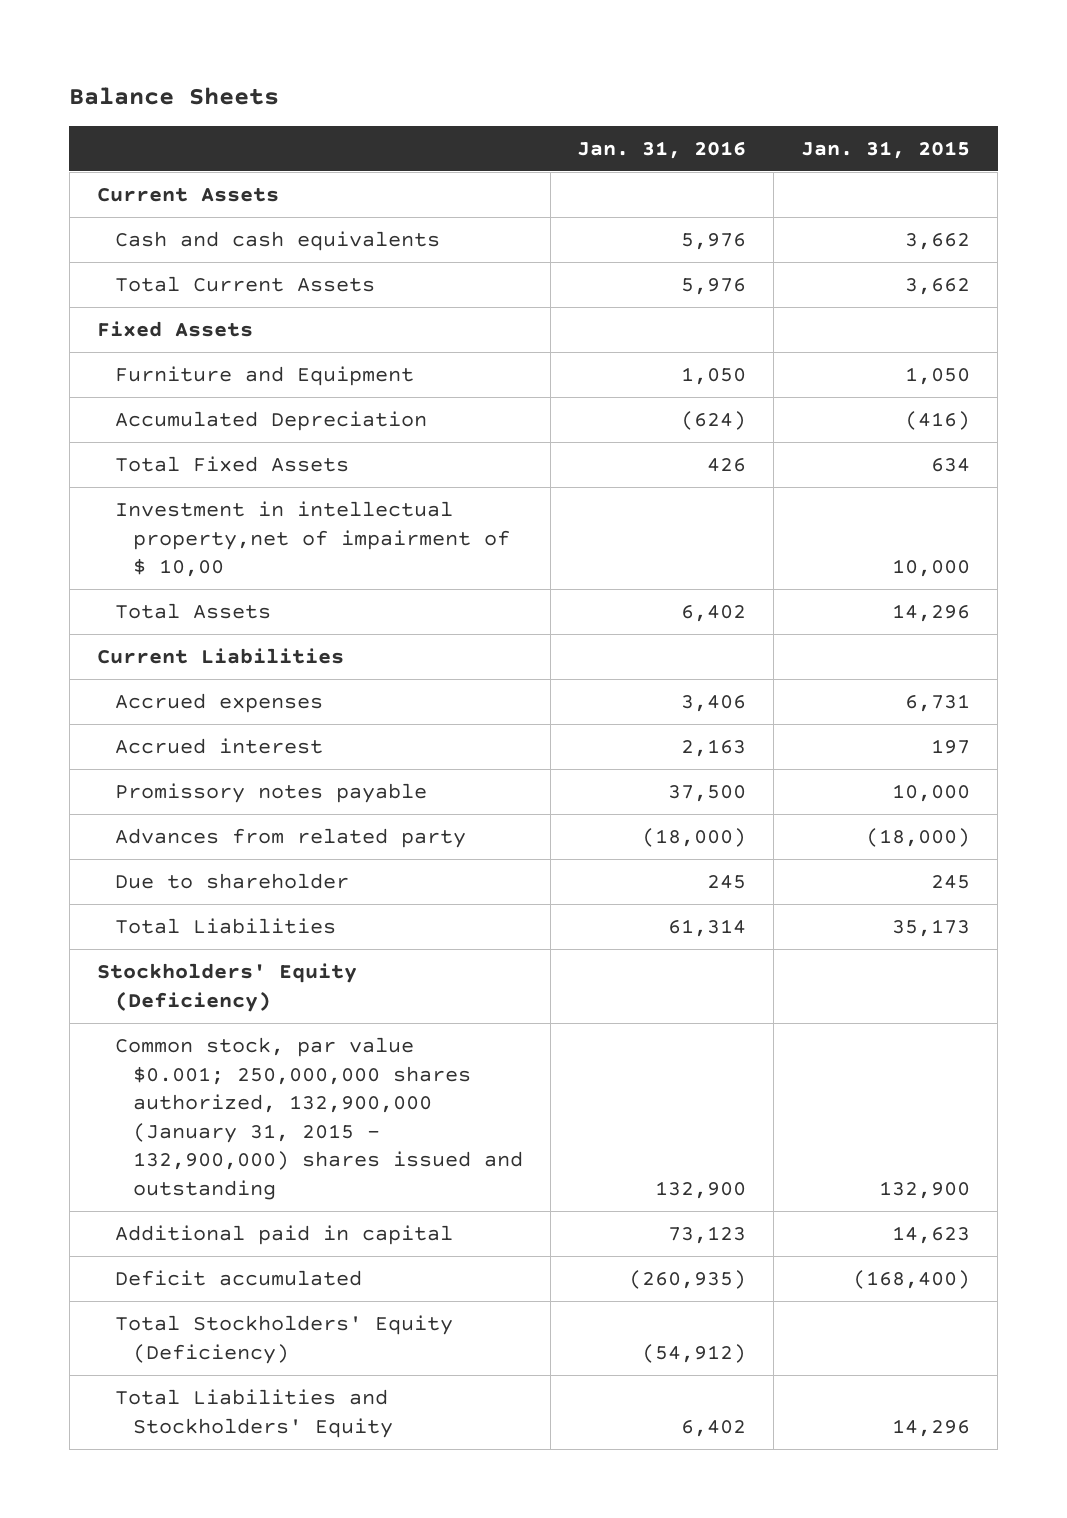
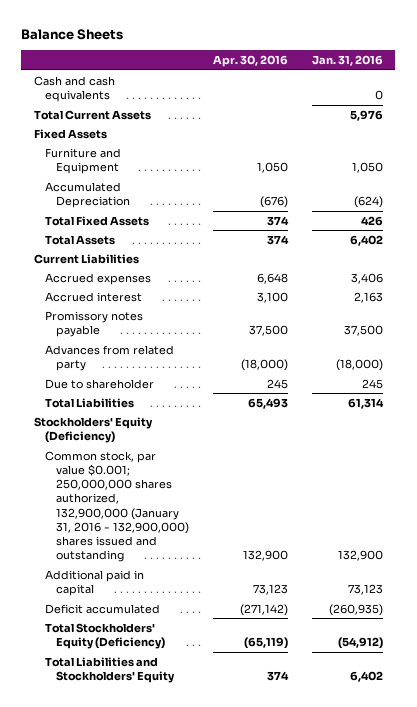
[801,140,971,159] Jan. 31, 2015 -> none
none -> [213,55,289,68] Apr. 30, 2016
[96,188,279,203] Current Assets -> none
[681,233,747,251] 5,976 -> [375,90,384,101] 0
[114,501,510,578] Investment in intellectual property,net of impairment of $ 10,00 -> none
[114,1037,523,1200] Common stock, par value $0.001; 250,000,000 shares authorized, 132,900,000 (January 31, 2015 - 132,900,000) shares issued and outstanding -> [44,450,190,563] Common stock, par value $0.001; 250,000,000 shares authorized, 132,900,000 (January 31, 2016 - 132,900,000) shares issued and outstanding

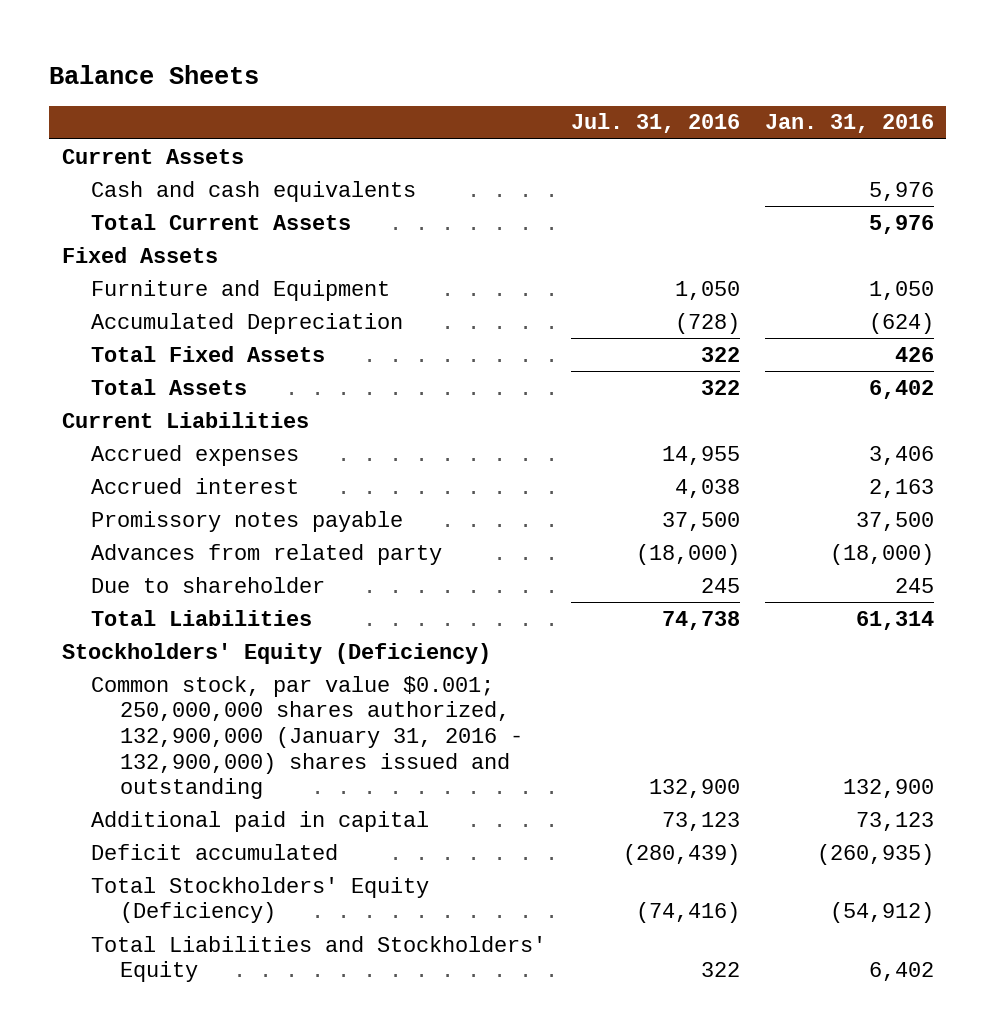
[213,55,289,68] Apr. 30, 2016 -> none
none -> [570,113,740,134] Jul. 31, 2016
none -> [61,148,244,164] Current Assets
[375,90,384,101] 0 -> [868,181,934,201] 5,976

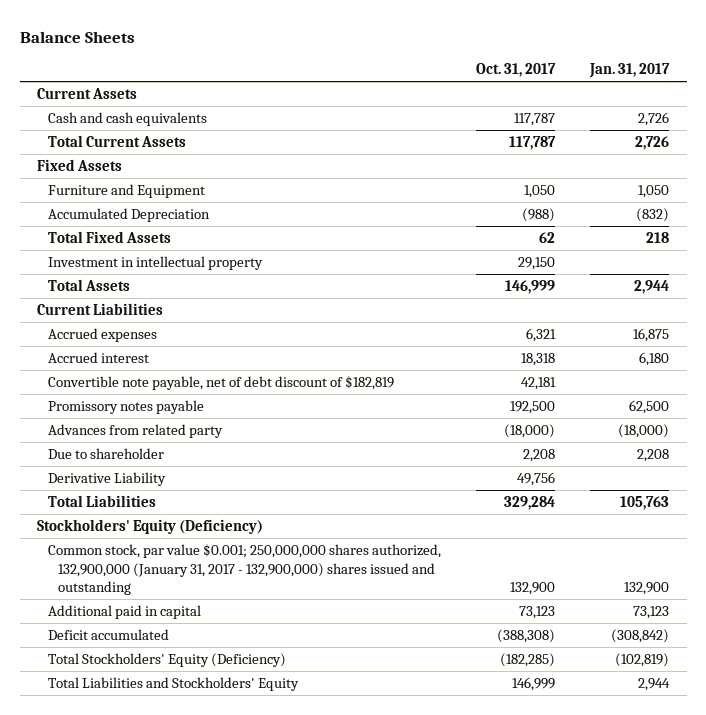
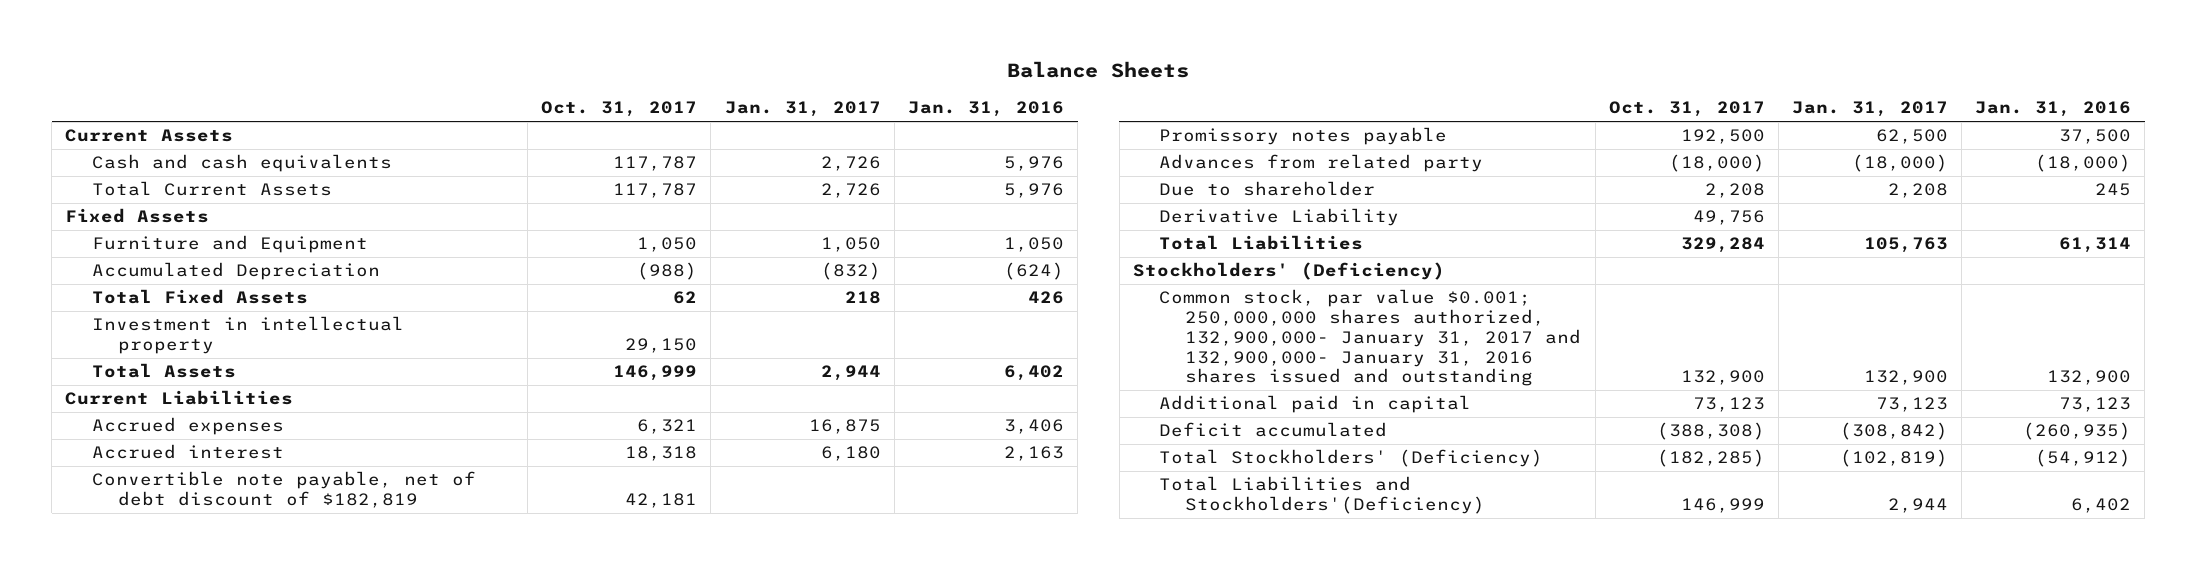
none -> [907,101,1064,118] Jan. 31, 2016
[37,519,264,535] Stockholders' Equity (Deficiency) -> [1132,262,1445,281] Stockholders' (Deficiency)
[47,544,441,596] Common stock, par value $0.001; 250,000,000 shares authorized, 132,900,000 (January 31, 2017 - 132,900,000) shares issued and outstanding -> [1159,289,1582,387] Common stock, par value $0.001; 250,000,000 shares authorized, 132,900,000- January 31, 2017 and 132,900,000- January 31, 2016 shares issued and outstanding
[47,653,286,668] Total Stockholders' Equity (Deficiency) -> [1159,449,1544,468] Total Stockholders' (Deficiency)
[47,677,299,692] Total Liabilities and Stockholders' Equity -> [1159,476,1486,515] Total Liabilities and Stockholders'(Deficiency)

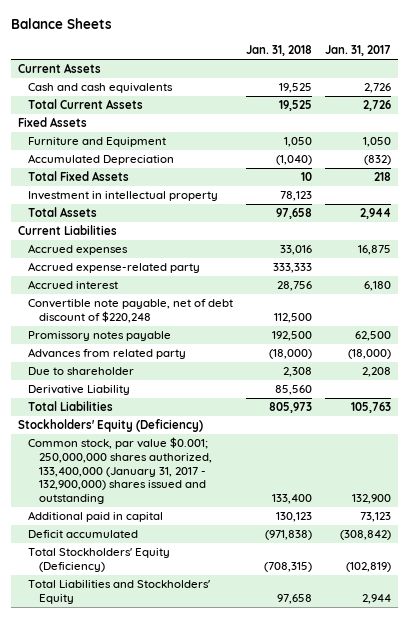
[541,101,698,118] Oct. 31, 2017 -> none
[907,101,1064,118] Jan. 31, 2016 -> none
none -> [246,45,313,57] Jan. 31, 2018
none -> [28,262,201,274] Accrued expense-related party
[91,471,476,509] Convertible note payable, net of debt discount of $182,819 -> [28,299,234,323] Convertible note payable, net of debt discount of $220,248
[1132,262,1445,281] Stockholders' (Deficiency) -> [17,419,203,433] Stockholders' Equity (Deficiency)
[1159,289,1582,387] Common stock, par value $0.001; 250,000,000 shares authorized, 132,900,000- January 31, 2017 and 132,900,000- January 31, 2016 shares issued and outstanding -> [28,437,212,505] Common stock, par value $0.001; 250,000,000 shares authorized, 133,400,000 (January 31, 2017 - 132,900,000) shares issued and outstanding
[1159,449,1544,468] Total Stockholders' (Deficiency) -> [28,548,171,572] Total Stockholders' Equity (Deficiency)
[1159,476,1486,515] Total Liabilities and Stockholders'(Deficiency) -> [28,580,211,604] Total Liabilities and Stockholders' Equity

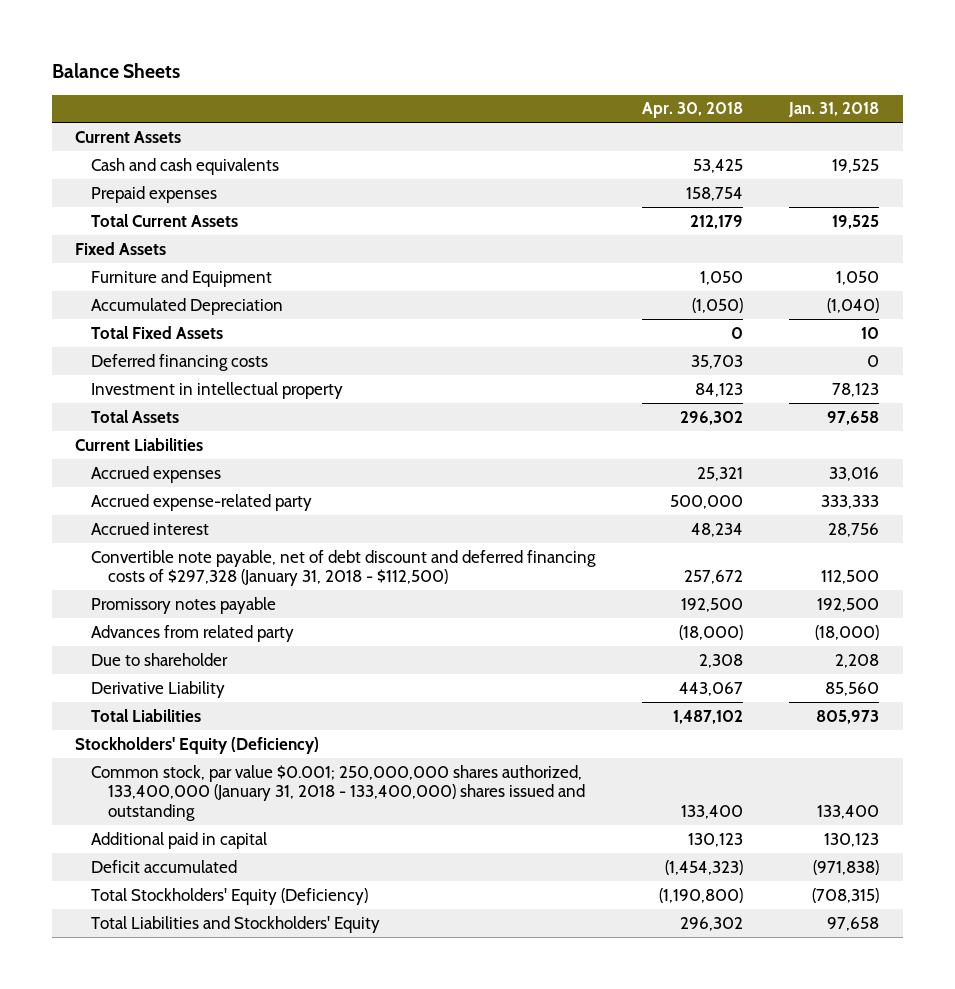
[325,45,392,57] Jan. 31, 2017 -> none
none -> [641,102,743,119] Apr. 30, 2018
none -> [91,185,218,203] Prepaid expenses
none -> [91,353,269,371] Deferred financing costs
[28,299,234,323] Convertible note payable, net of debt discount of $220,248 -> [91,549,597,587] Convertible note payable, net of debt discount and deferred financing costs of $297,328 (January 31, 2018 - $112,500)
[283,367,313,378] 2,308 -> [835,653,880,668] 2,208
[28,437,212,505] Common stock, par value $0.001; 250,000,000 shares authorized, 133,400,000 (January 31, 2017 - 132,900,000) shares issued and outstanding -> [91,764,585,821] Common stock, par value $0.001; 250,000,000 shares authorized, 133,400,000 (January 31, 2018 - 133,400,000) shares issued and outstanding

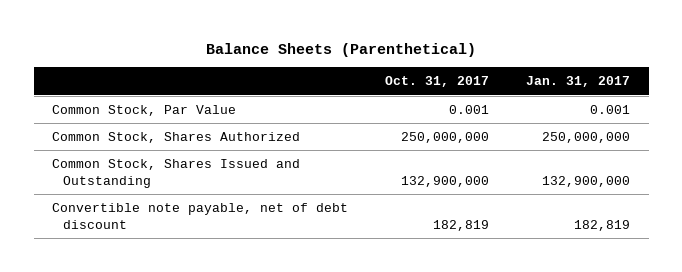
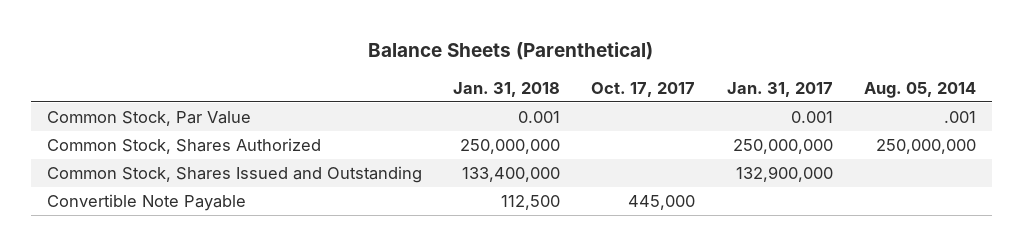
[385,76,490,88] Oct. 31, 2017 -> none
none -> [453,81,561,97] Jan. 31, 2018
none -> [591,81,696,97] Oct. 17, 2017
none -> [863,81,976,98] Aug. 05, 2014
[52,203,349,229] Convertible note payable, net of debt discount -> none
none -> [46,194,246,212] Convertible Note Payable

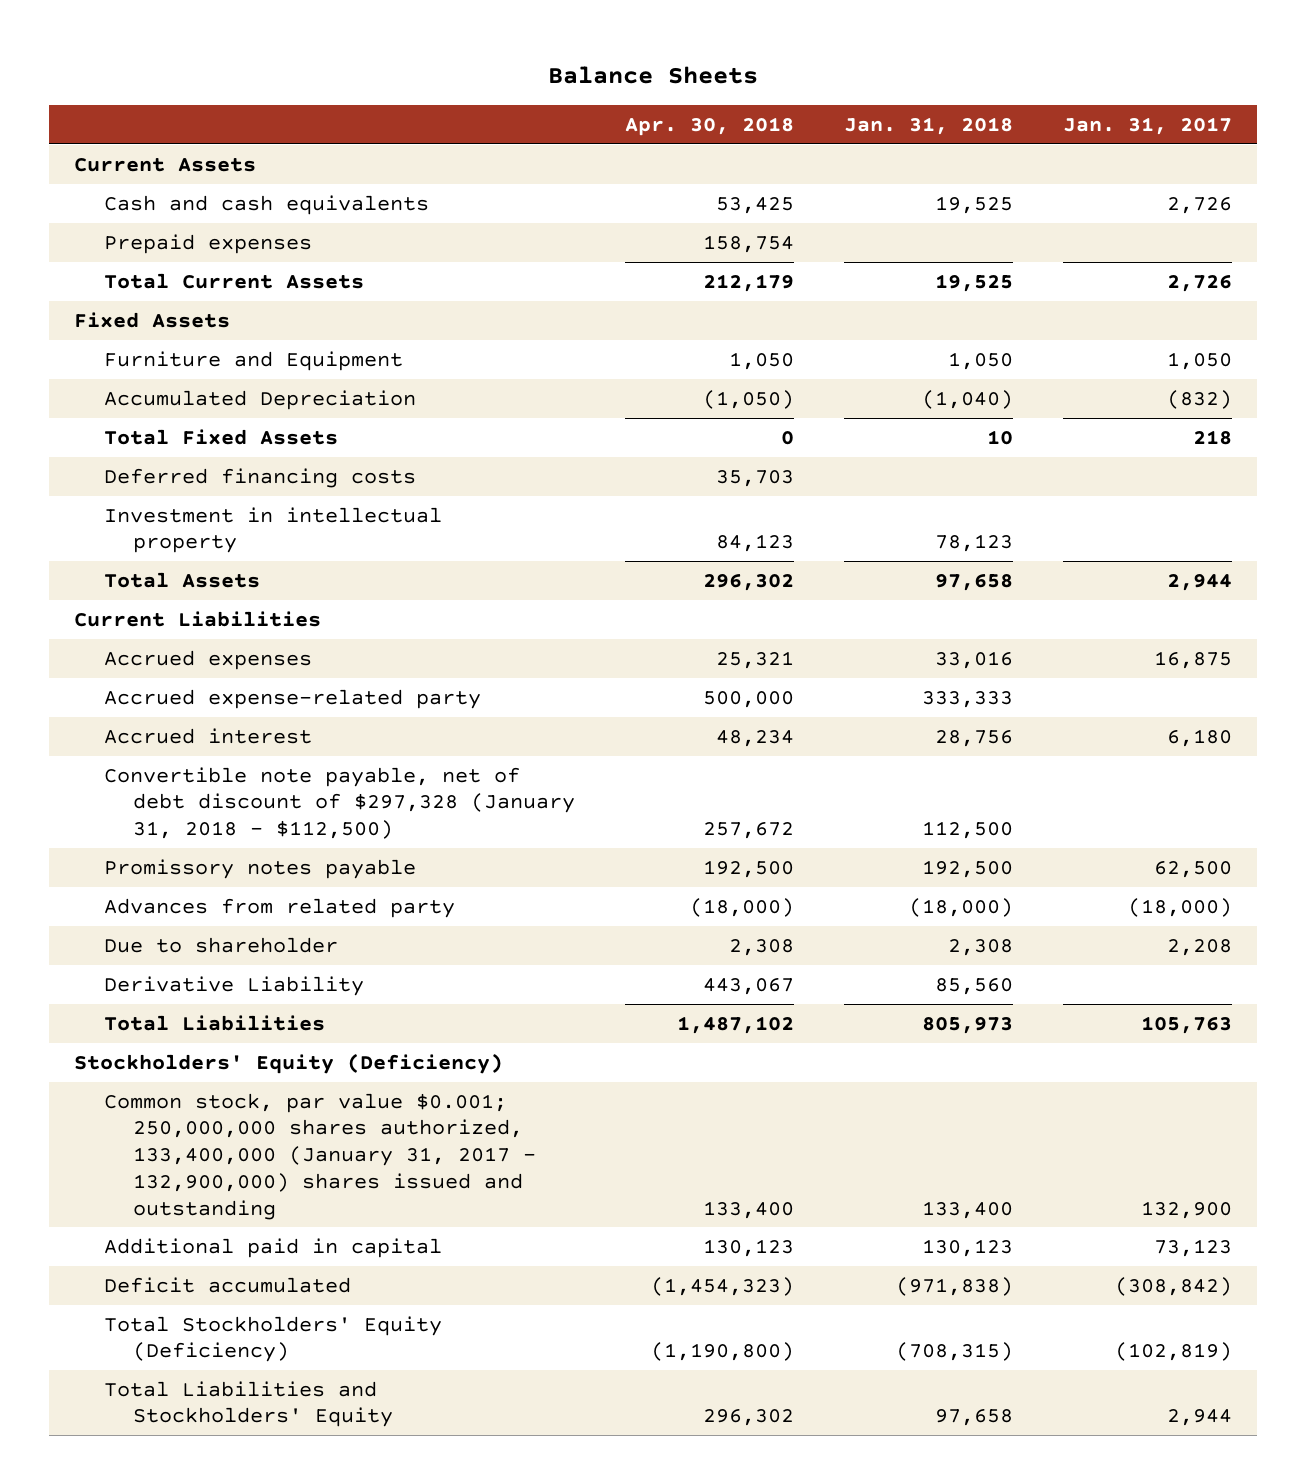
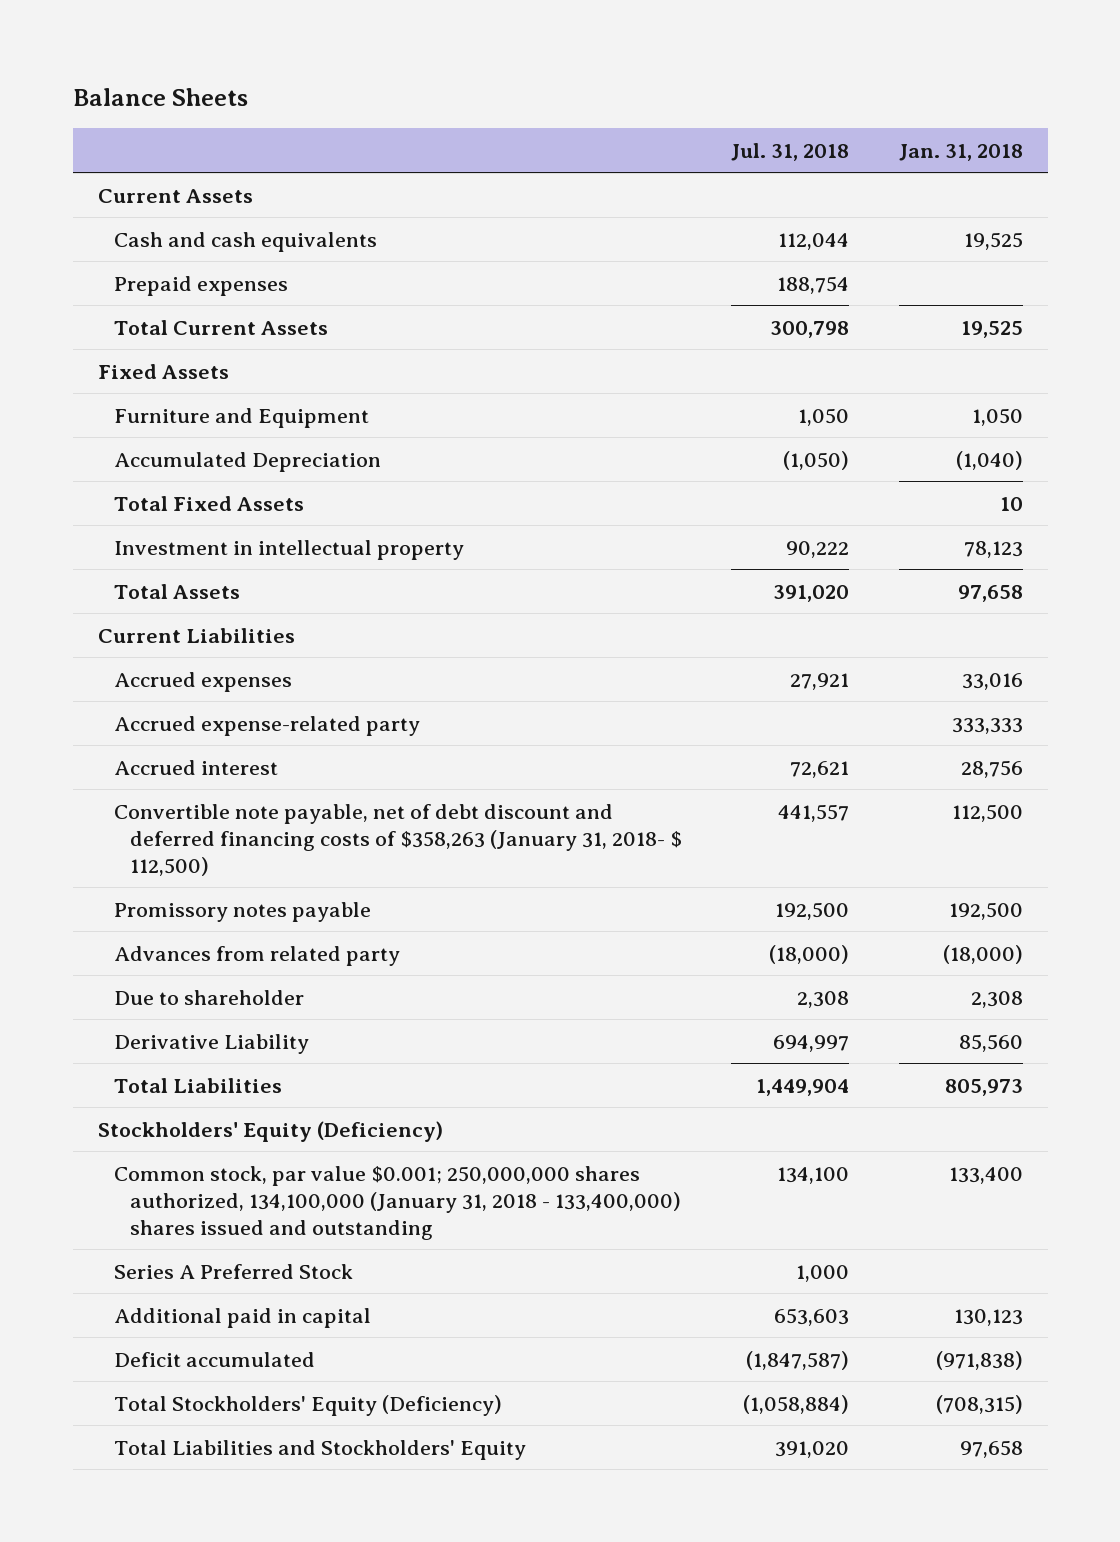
[625,117,795,137] Apr. 30, 2018 -> none
[1063,117,1233,136] Jan. 31, 2017 -> none
none -> [731,142,850,161] Jul. 31, 2018
[103,467,416,488] Deferred financing costs -> none
[103,766,576,840] Convertible note payable, net of debt discount of $297,328 (January 31, 2018 - $112,500) -> [113,803,682,876] Convertible note payable, net of debt discount and deferred financing costs of $358,263 (January 31, 2018- $ 112,500)
[103,1092,537,1220] Common stock, par value $0.001; 250,000,000 shares authorized, 133,400,000 (January 31, 2017 - 132,900,000) shares issued and outstanding -> [113,1165,681,1240] Common stock, par value $0.001; 250,000,000 shares authorized, 134,100,000 (January 31, 2018 - 133,400,000) shares issued and outstanding
none -> [113,1263,353,1279] Series A Preferred Stock

